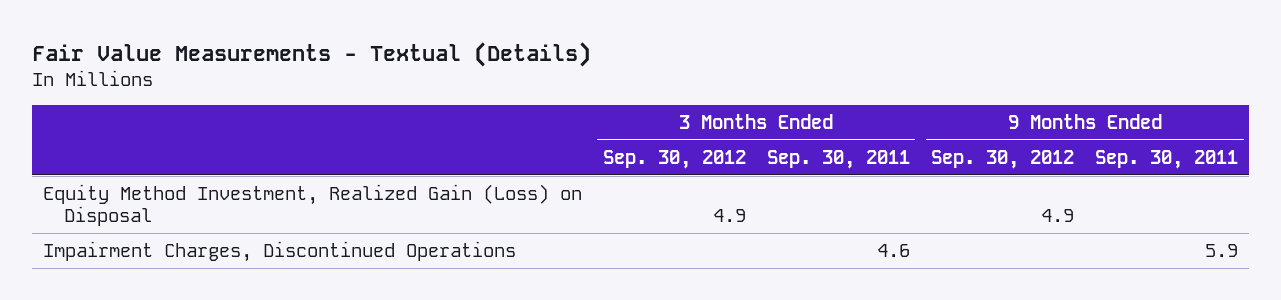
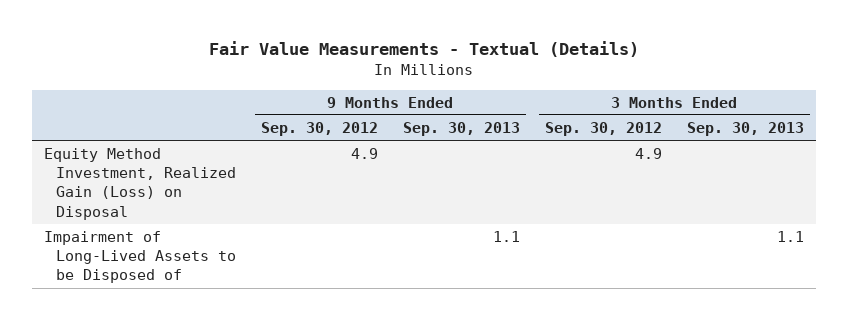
[767,149,911,169] Sep. 30, 2011 -> none
[1095,149,1239,169] Sep. 30, 2011 -> none
none -> [402,121,520,136] Sep. 30, 2013
none -> [686,121,804,136] Sep. 30, 2013
[42,240,516,262] Impairment Charges, Discontinued Operations -> [44,231,236,284] Impairment of Long-Lived Assets to be Disposed of

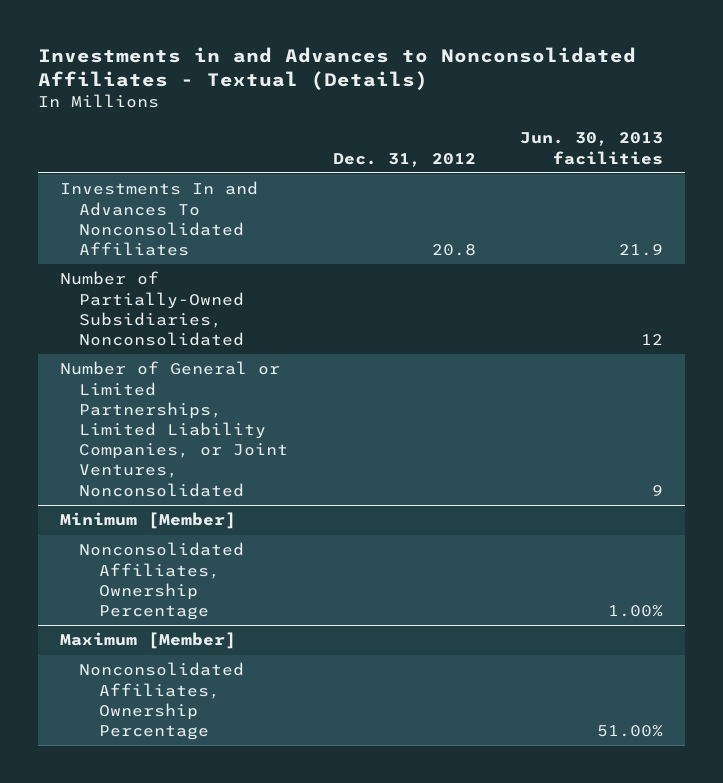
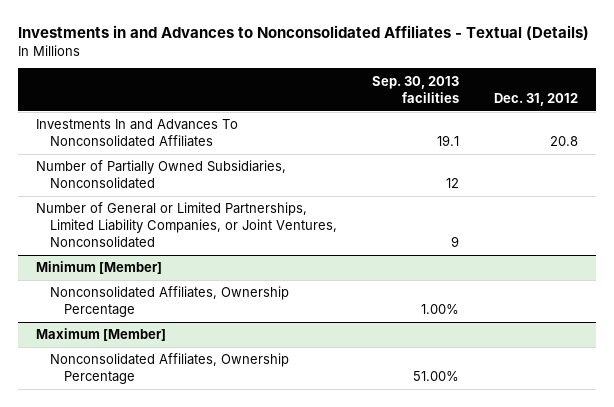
[520,132,664,165] Jun. 30, 2013 facilities -> none
none -> [372,75,460,103] Sep. 30, 2013 facilities
[59,271,245,346] Number of Partially-Owned Subsidiaries, Nonconsolidated -> [35,160,286,190] Number of Partially Owned Subsidiaries, Nonconsolidated

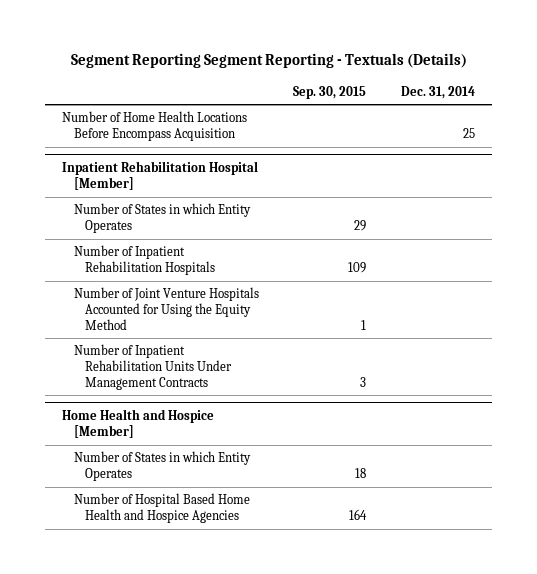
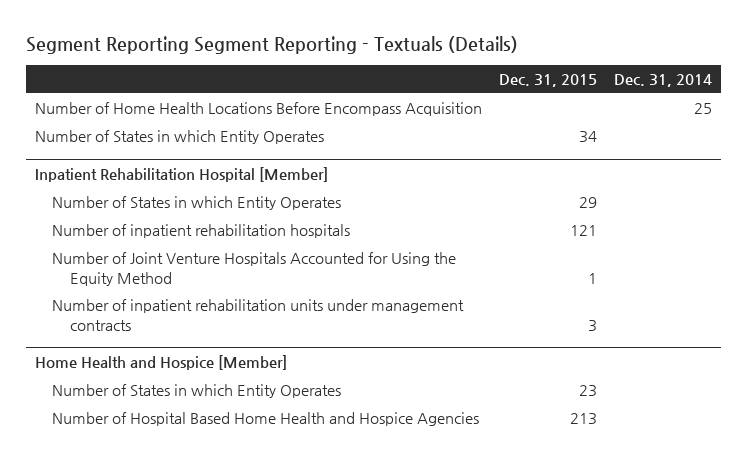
[293,85,367,99] Sep. 30, 2015 -> none
none -> [498,74,597,88] Dec. 31, 2015
none -> [34,130,324,145] Number of States in which Entity Operates
[73,245,216,276] Number of Inpatient Rehabilitation Hospitals -> [52,224,351,239] Number of inpatient rehabilitation hospitals
[73,344,233,390] Number of Inpatient Rehabilitation Units Under Management Contracts -> [52,299,465,331] Number of inpatient rehabilitation units under management contracts

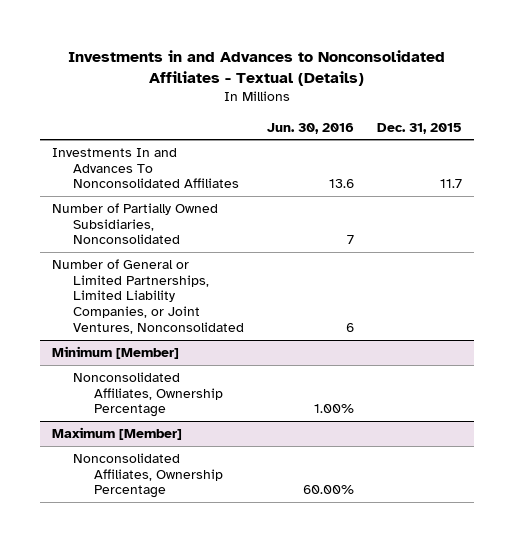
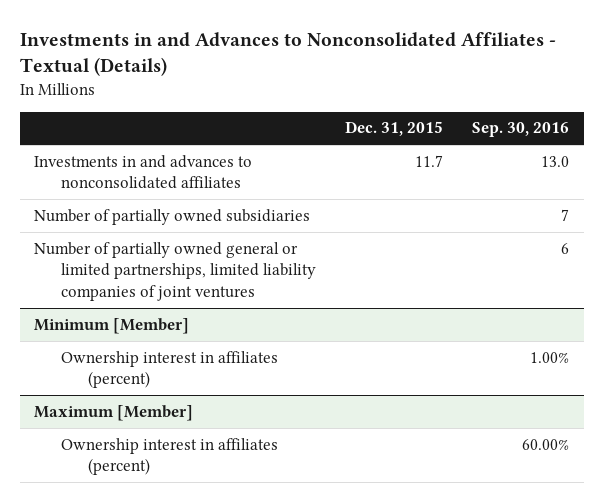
[267,122,355,134] Jun. 30, 2016 -> none
none -> [472,122,570,138] Sep. 30, 2016
[52,148,240,189] Investments In and Advances To Nonconsolidated Affiliates -> [34,154,253,190] Investments in and advances to nonconsolidated affiliates
[52,203,219,245] Number of Partially Owned Subsidiaries, Nonconsolidated -> [34,208,311,225] Number of partially owned subsidiaries
[52,259,245,334] Number of General or Limited Partnerships, Limited Liability Companies, or Joint Ventures, Nonconsolidated -> [34,241,317,302] Number of partially owned general or limited partnerships, limited liability companies of joint ventures
[73,372,224,418] Nonconsolidated Affiliates, Ownership Percentage -> [61,350,279,389] Ownership interest in affiliates (percent)
[73,453,224,499] Nonconsolidated Affiliates, Ownership Percentage -> [61,437,279,476] Ownership interest in affiliates (percent)

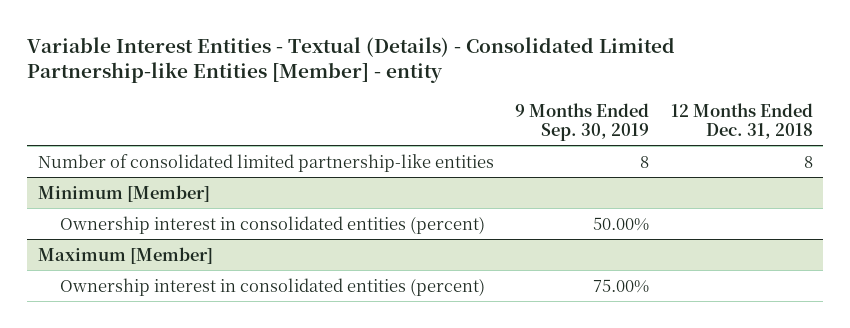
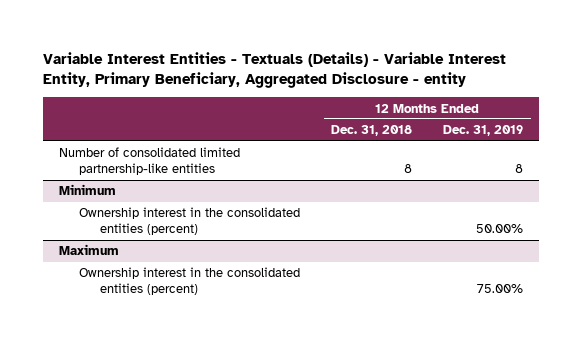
[27,36,676,84] Variable Interest Entities - Textual (Details) - Consolidated Limited Partnership-like Entities [Member] - entity -> [43,51,507,89] Variable Interest Entities - Textuals (Details) - Variable Interest Entity, Primary Beneficiary, Aggregated Disclosure - entity
[515,102,650,141] 9 Months Ended Sep. 30, 2019 -> none
none -> [443,125,524,137] Dec. 31, 2019
[37,184,210,202] Minimum [Member] -> [58,184,116,196] Minimum
[60,215,486,234] Ownership interest in consolidated entities (percent) -> [79,207,301,236] Ownership interest in the consolidated entities (percent)
[37,246,213,264] Maximum [Member] -> [58,244,119,256] Maximum
[60,277,486,296] Ownership interest in consolidated entities (percent) -> [79,267,301,296] Ownership interest in the consolidated entities (percent)

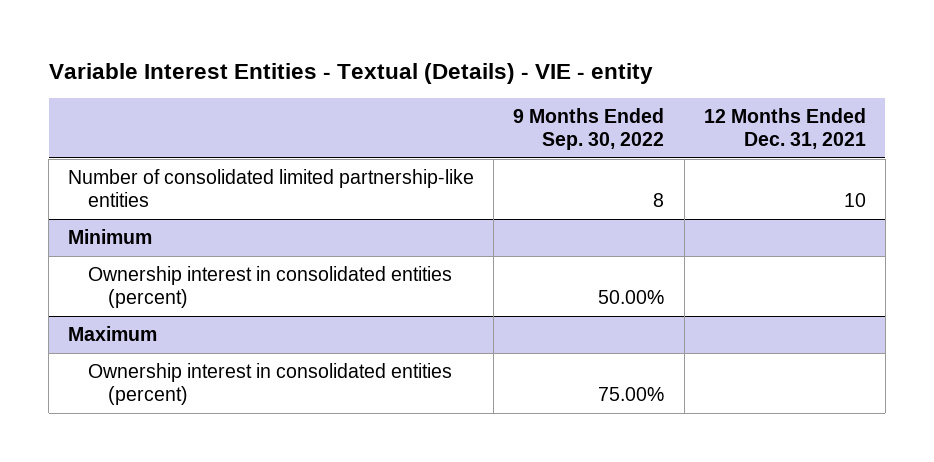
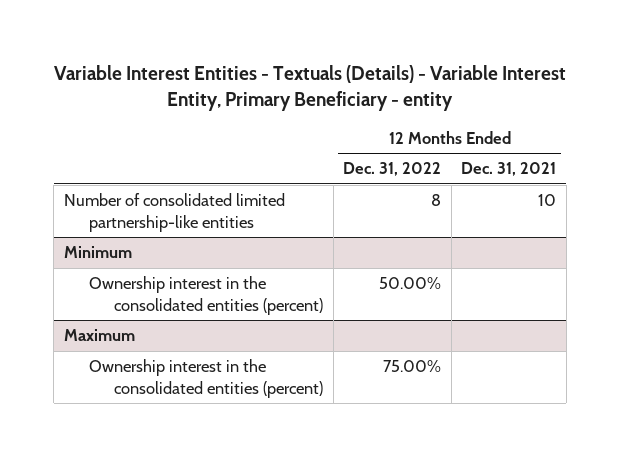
[48,62,653,84] Variable Interest Entities - Textual (Details) - VIE - entity -> [54,64,567,111] Variable Interest Entities - Textuals (Details) - Variable Interest Entity, Primary Beneficiary - entity
[513,107,665,150] 9 Months Ended Sep. 30, 2022 -> none
none -> [343,162,442,177] Dec. 31, 2022
[88,266,453,308] Ownership interest in consolidated entities (percent) -> [89,276,324,315] Ownership interest in the consolidated entities (percent)
[88,363,453,405] Ownership interest in consolidated entities (percent) -> [89,359,324,398] Ownership interest in the consolidated entities (percent)

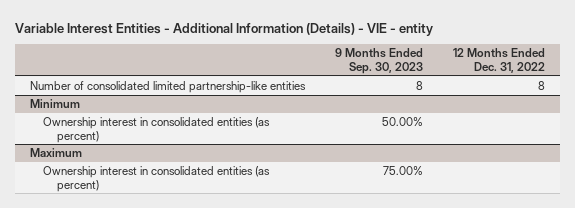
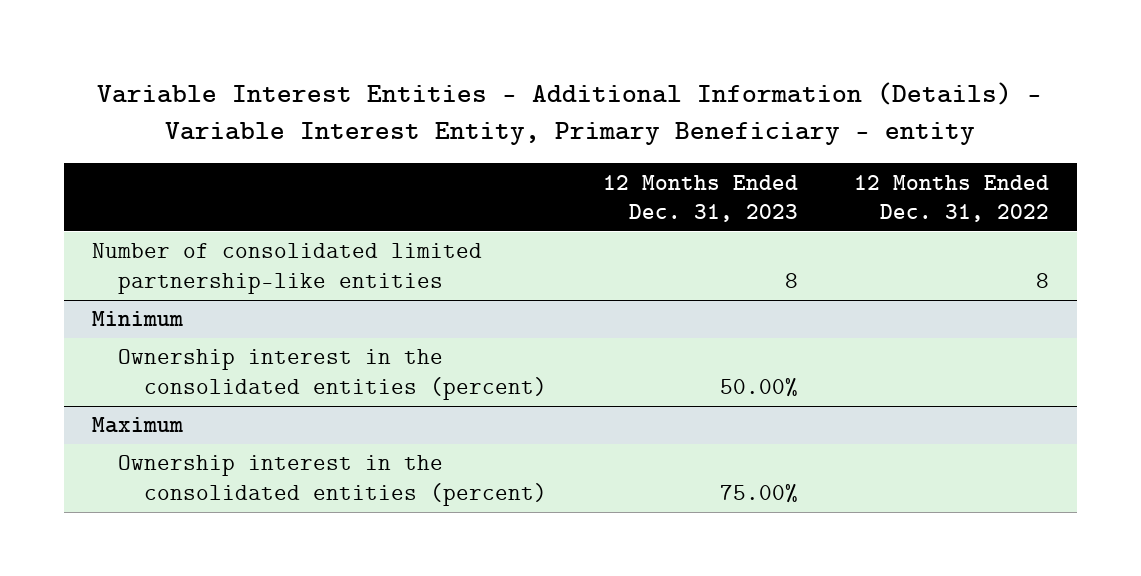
[15,22,434,36] Variable Interest Entities - Additional Information (Details) - VIE - entity -> [97,81,1043,146] Variable Interest Entities - Additional Information (Details) - Variable Interest Entity, Primary Beneficiary - entity
[334,48,423,75] 9 Months Ended Sep. 30, 2023 -> none
none -> [602,174,798,223] 12 Months Ended Dec. 31, 2023
[43,117,271,143] Ownership interest in consolidated entities (as percent) -> [117,349,547,401] Ownership interest in the consolidated entities (percent)
[43,166,271,192] Ownership interest in consolidated entities (as percent) -> [117,455,547,507] Ownership interest in the consolidated entities (percent)

